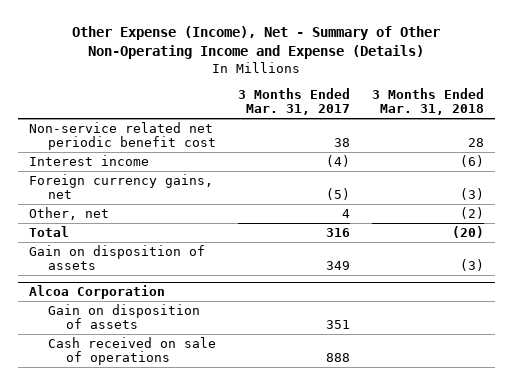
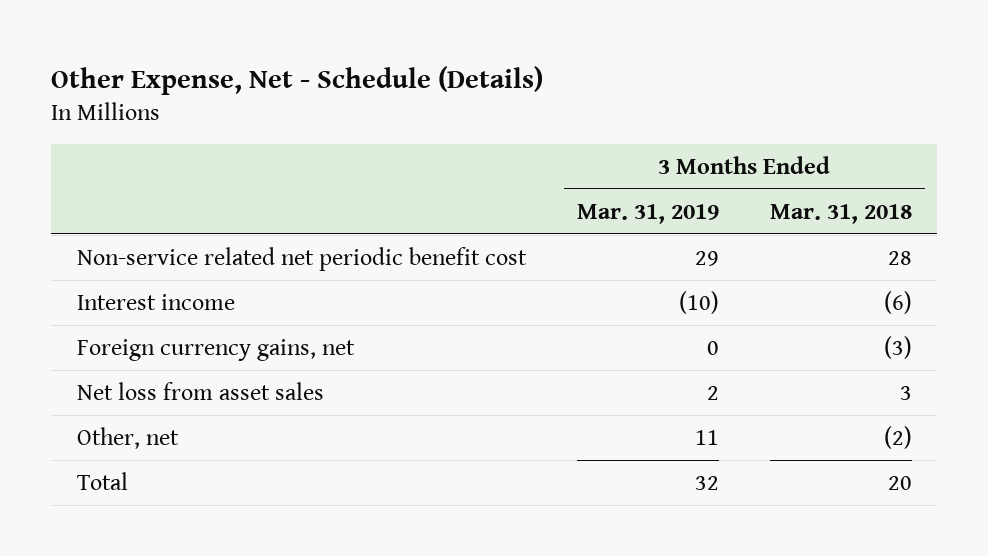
[72,26,441,60] Other Expense (Income), Net - Summary of Other Non-Operating Income and Expense (Details) -> [51,66,544,96] Other Expense, Net - Schedule (Details)
[237,88,350,116] 3 Months Ended Mar. 31, 2017 -> none
none -> [576,203,719,224] Mar. 31, 2019
none -> [76,381,324,400] Net loss from asset sales
[29,244,206,271] Gain on disposition of assets -> none
[29,284,166,299] Alcoa Corporation -> none
[47,303,200,330] Gain on disposition of assets -> none
[47,336,216,366] Cash received on sale of operations -> none
[451,225,484,238] (20) -> [887,475,912,490] 20

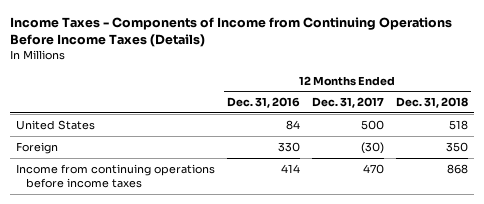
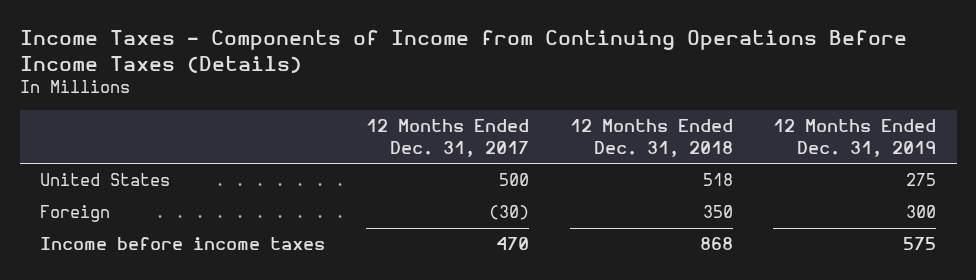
[226,97,300,109] Dec. 31, 2016 -> none
none -> [773,119,937,157] 12 Months Ended Dec. 31, 2019
[15,163,215,189] Income from continuing operations before income taxes -> [40,237,326,251] Income before income taxes

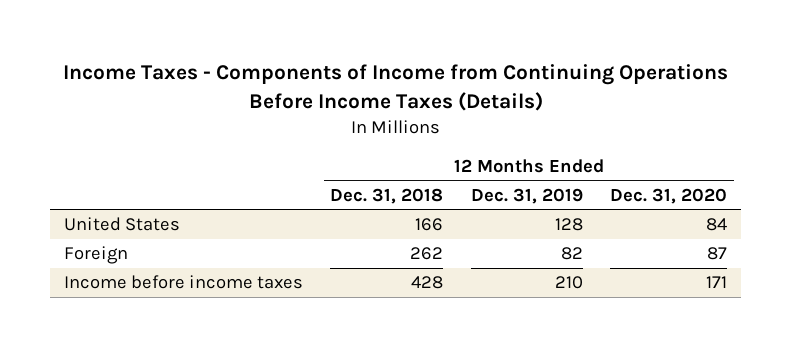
[365,119,529,157] 12 Months Ended Dec. 31, 2017 -> none
none -> [610,187,728,204] Dec. 31, 2020
[702,173,733,187] 518 -> [415,218,444,232] 166
[906,173,937,187] 275 -> [554,218,583,232] 128
[702,205,733,219] 350 -> [410,247,444,261] 262
[906,205,937,219] 300 -> [560,247,583,261] 82
[699,237,733,251] 868 -> [411,276,444,290] 428
[903,237,937,251] 575 -> [554,276,583,290] 210

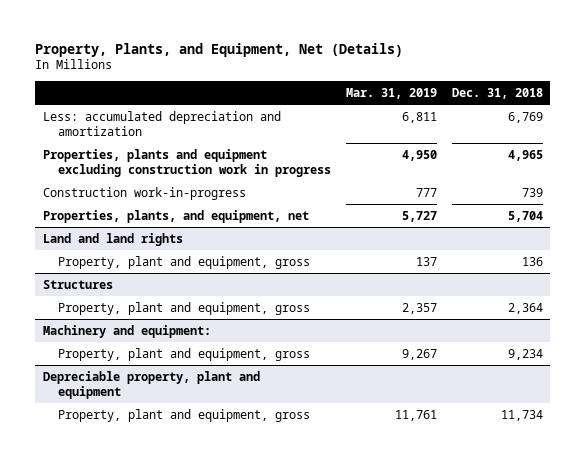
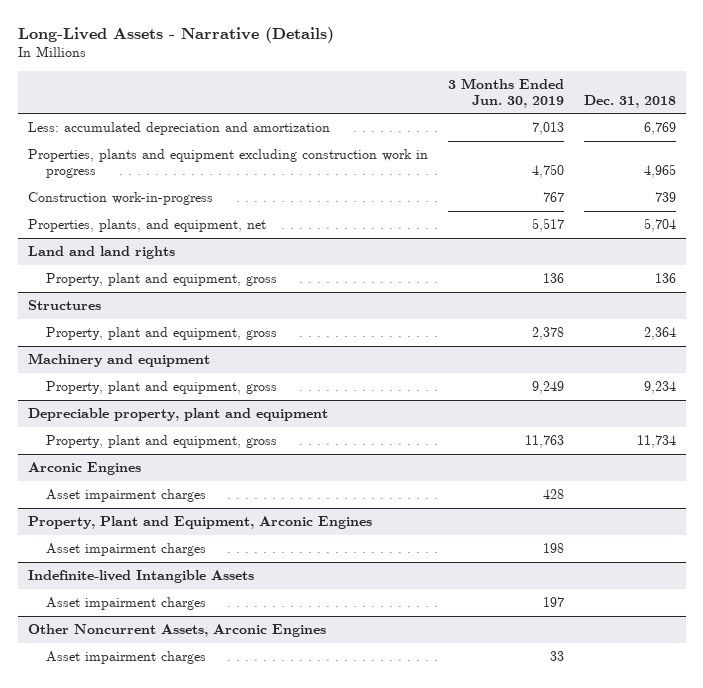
[35,42,404,57] Property, Plants, and Equipment, Net (Details) -> [17,26,334,43] Long-Lived Assets - Narrative (Details)
[345,88,437,100] Mar. 31, 2019 -> none
none -> [447,77,564,108] 3 Months Ended Jun. 30, 2019
[42,324,211,338] Machinery and equipment: -> [27,353,210,368] Machinery and equipment
none -> [27,462,141,476] Arconic Engines
none -> [45,489,206,503] Asset impairment charges
none -> [27,516,372,530] Property, Plant and Equipment, Arconic Engines
none -> [45,543,206,557] Asset impairment charges
none -> [27,570,254,584] Indefinite-lived Intangible Assets
none -> [45,597,206,611] Asset impairment charges
none -> [27,624,326,638] Other Noncurrent Assets, Arconic Engines
none -> [45,651,206,665] Asset impairment charges

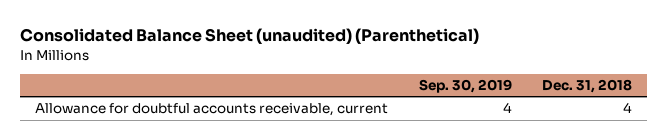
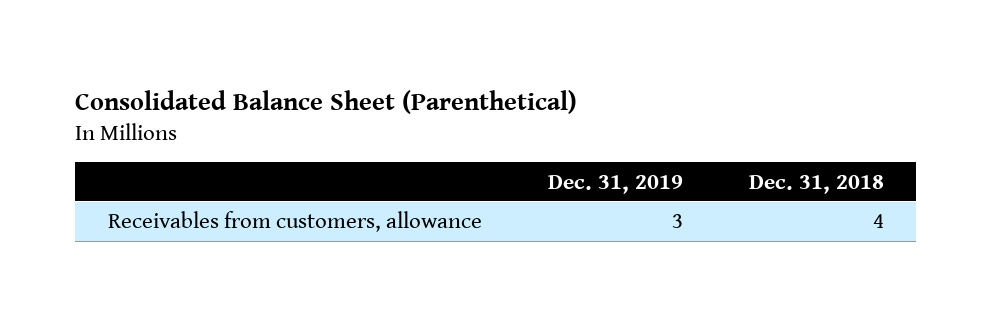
[20,28,480,45] Consolidated Balance Sheet (unaudited) (Parenthetical) -> [74,89,577,114] Consolidated Balance Sheet (Parenthetical)
[418,79,512,94] Sep. 30, 2019 -> none
none -> [547,174,683,194] Dec. 31, 2019
[35,103,389,117] Allowance for doubtful accounts receivable, current -> [107,211,482,233] Receivables from customers, allowance

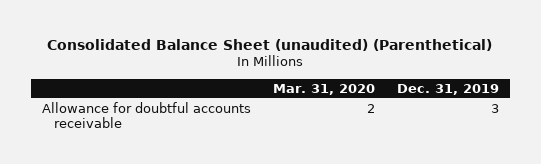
[74,89,577,114] Consolidated Balance Sheet (Parenthetical) -> [47,38,493,51] Consolidated Balance Sheet (unaudited) (Parenthetical)
[748,174,884,194] Dec. 31, 2018 -> none
none -> [272,83,375,95] Mar. 31, 2020
[107,211,482,233] Receivables from customers, allowance -> [41,101,251,129] Allowance for doubtful accounts receivable

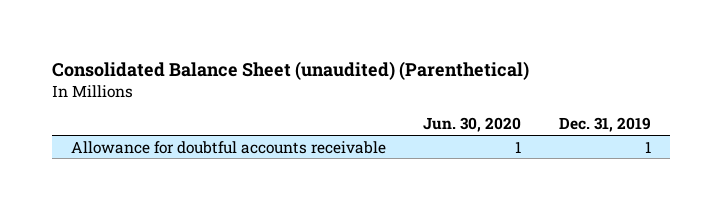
[272,83,375,95] Mar. 31, 2020 -> none
none -> [423,117,522,133] Jun. 30, 2020
[490,103,499,113] 3 -> [644,140,651,153] 1

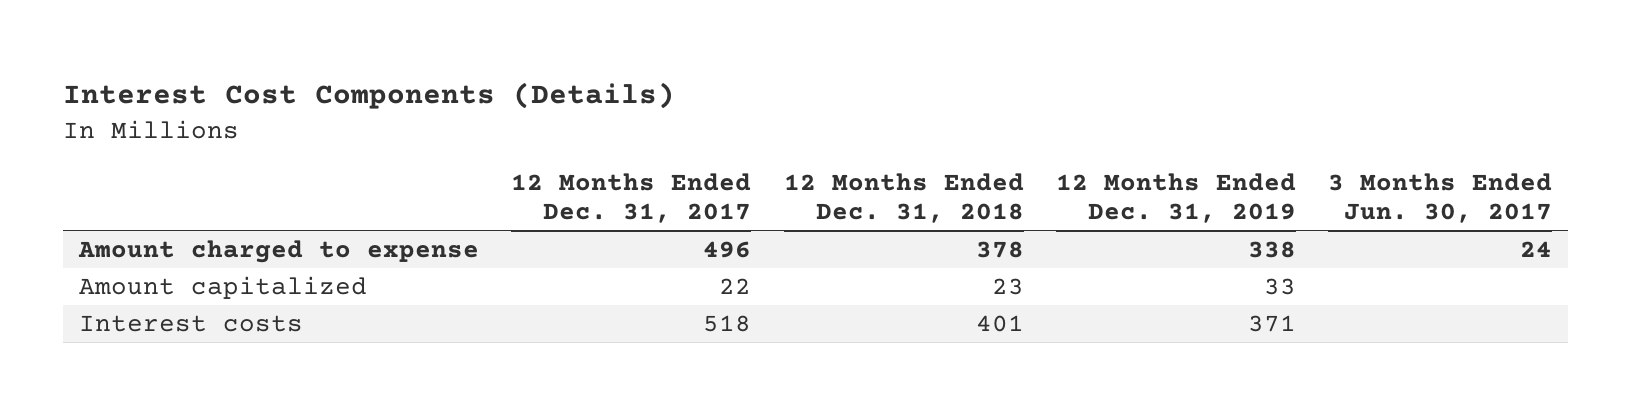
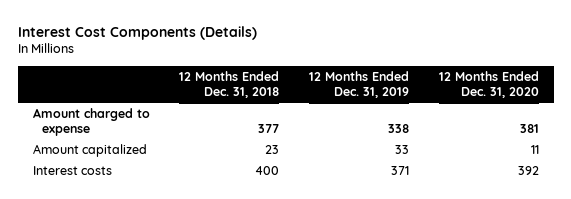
[511,172,752,224] 12 Months Ended Dec. 31, 2017 -> none
[1327,172,1552,224] 3 Months Ended Jun. 30, 2017 -> none
none -> [438,70,539,98] 12 Months Ended Dec. 31, 2020
[975,240,1024,258] 378 -> [258,124,280,134] 377
[975,314,1024,332] 401 -> [255,166,280,176] 400

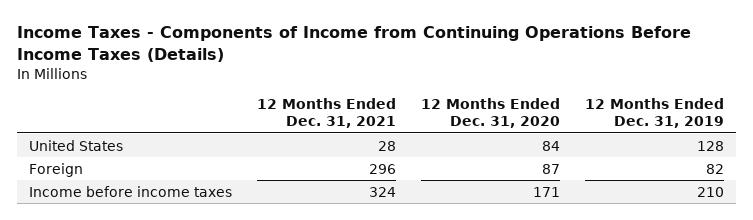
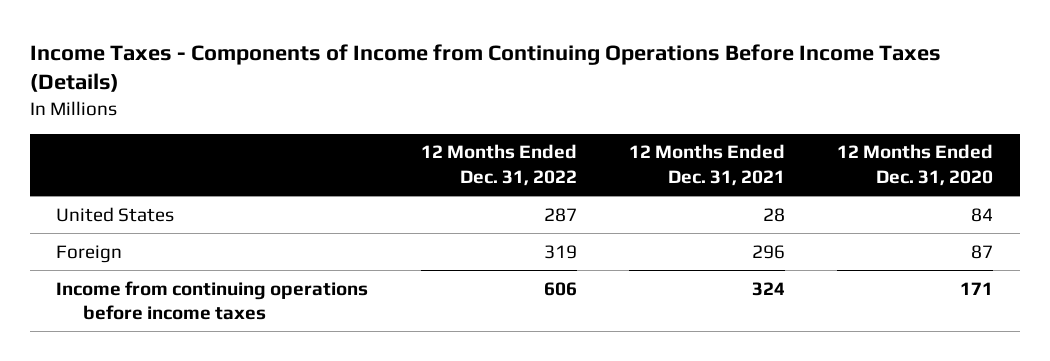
[584,98,724,129] 12 Months Ended Dec. 31, 2019 -> none
none -> [420,144,577,186] 12 Months Ended Dec. 31, 2022
[29,185,233,197] Income before income taxes -> [56,280,369,321] Income from continuing operations before income taxes

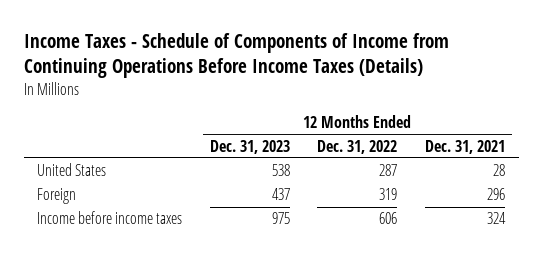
[30,43,942,93] Income Taxes - Components of Income from Continuing Operations Before Income Taxes (Details) -> [23,33,449,79] Income Taxes - Schedule of Components of Income from Continuing Operations Before Income Taxes (Details)
[837,144,994,186] 12 Months Ended Dec. 31, 2020 -> none
none -> [209,139,290,154] Dec. 31, 2023
[56,280,369,321] Income from continuing operations before income taxes -> [37,211,183,225] Income before income taxes

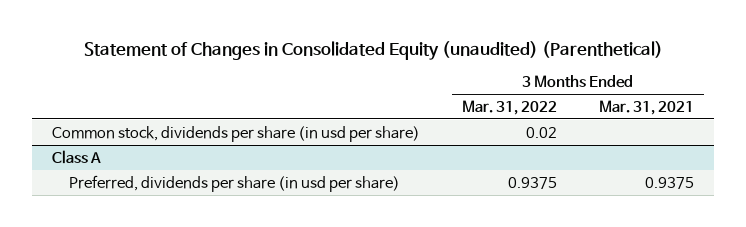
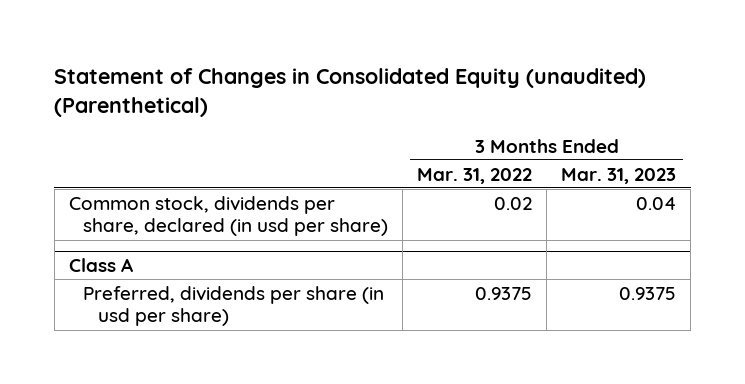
[598,99,694,115] Mar. 31, 2021 -> none
none -> [561,167,677,184] Mar. 31, 2023
[52,125,421,142] Common stock, dividends per share (in usd per share) -> [68,195,389,237] Common stock, dividends per share, declared (in usd per share)

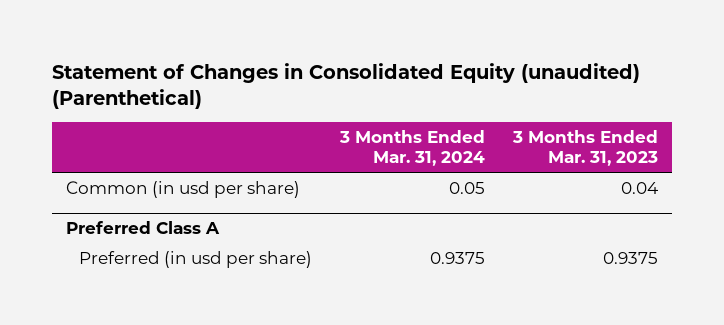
[417,167,533,184] Mar. 31, 2022 -> none
none -> [338,130,485,167] 3 Months Ended Mar. 31, 2024
[68,195,389,237] Common stock, dividends per share, declared (in usd per share) -> [66,180,301,198] Common (in usd per share)
[68,258,133,273] Class A -> [66,220,221,234] Preferred Class A
[83,285,385,327] Preferred, dividends per share (in usd per share) -> [78,250,312,268] Preferred (in usd per share)

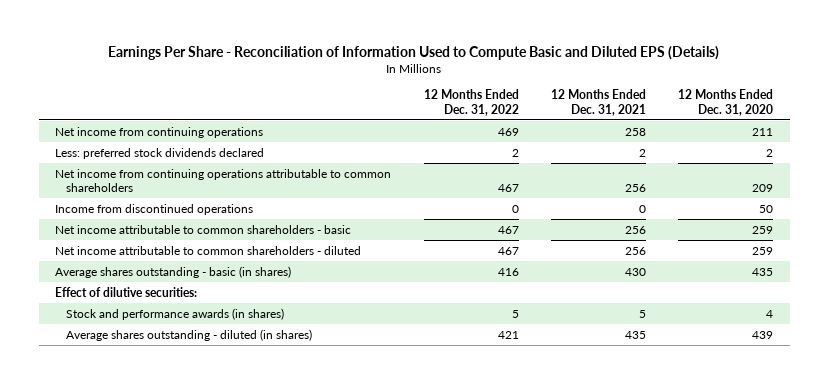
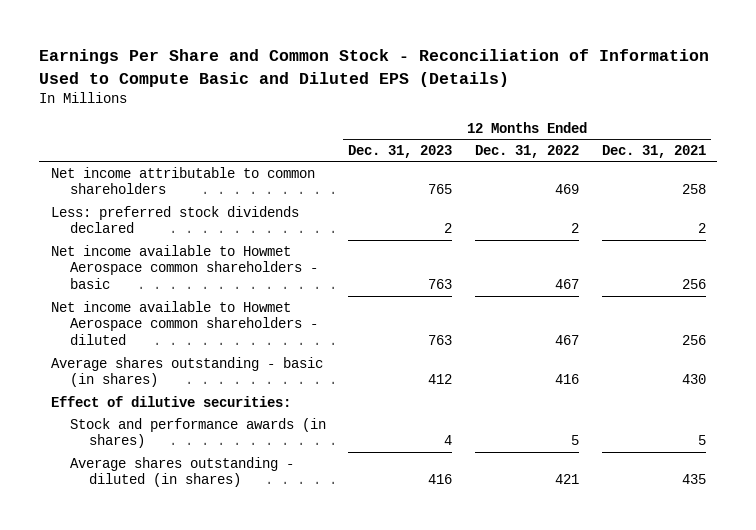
[108,46,720,61] Earnings Per Share - Reconciliation of Information Used to Compute Basic and Diluted EPS (Details) -> [39,49,710,87] Earnings Per Share and Common Stock - Reconciliation of Information Used to Compute Basic and Diluted EPS (Details)
[678,89,774,116] 12 Months Ended Dec. 31, 2020 -> none
none -> [348,144,453,158] Dec. 31, 2023
[55,126,264,138] Net income from continuing operations -> [50,166,315,195] Net income attributable to common shareholders
[55,168,392,193] Net income from continuing operations attributable to common shareholders -> none
[55,203,254,215] Income from discontinued operations -> none
[55,224,352,234] Net income attributable to common shareholders - basic -> [50,244,318,290] Net income available to Howmet Aerospace common shareholders - basic
[55,245,362,255] Net income attributable to common shareholders - diluted -> [50,300,318,346] Net income available to Howmet Aerospace common shareholders - diluted

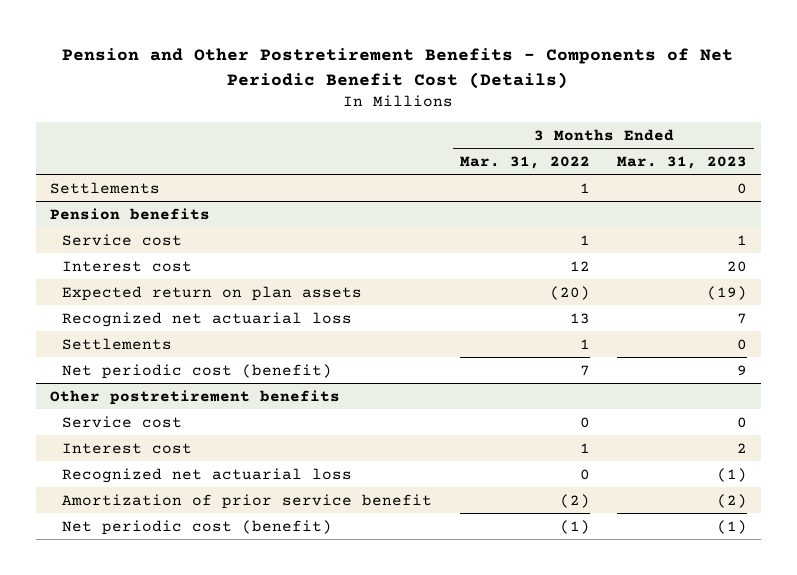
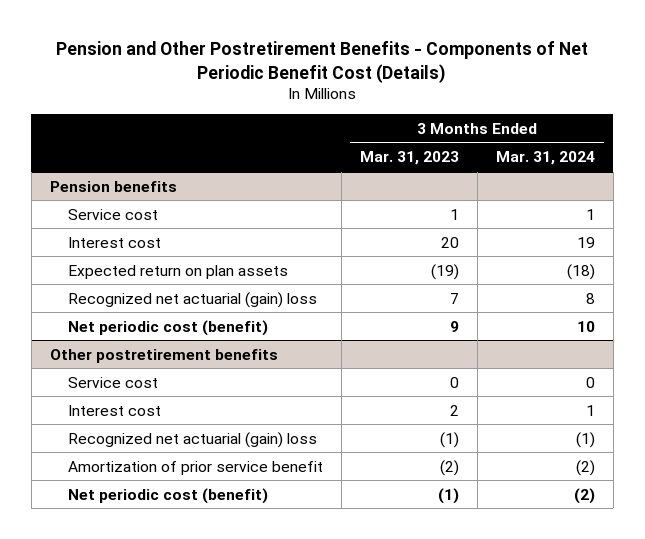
[459,155,590,169] Mar. 31, 2022 -> none
none -> [495,151,595,166] Mar. 31, 2024
[49,181,160,194] Settlements -> none
[62,337,173,350] Settlements -> none
[62,311,353,327] Recognized net actuarial loss -> [67,291,317,308] Recognized net actuarial (gain) loss
[62,467,353,483] Recognized net actuarial loss -> [67,431,317,448] Recognized net actuarial (gain) loss

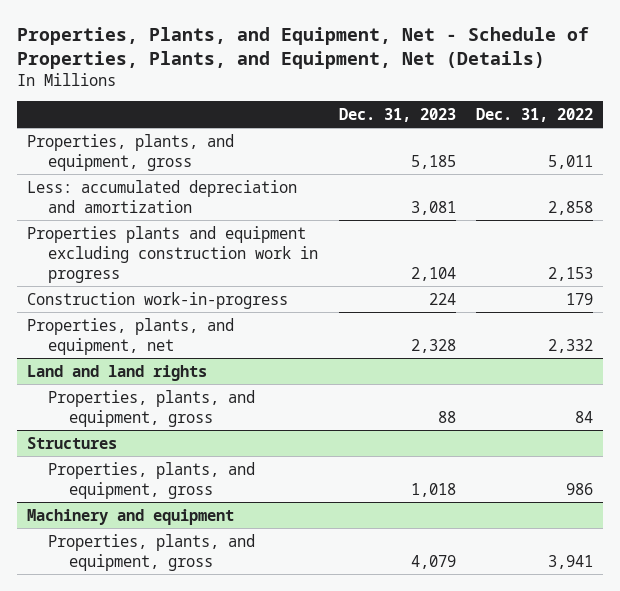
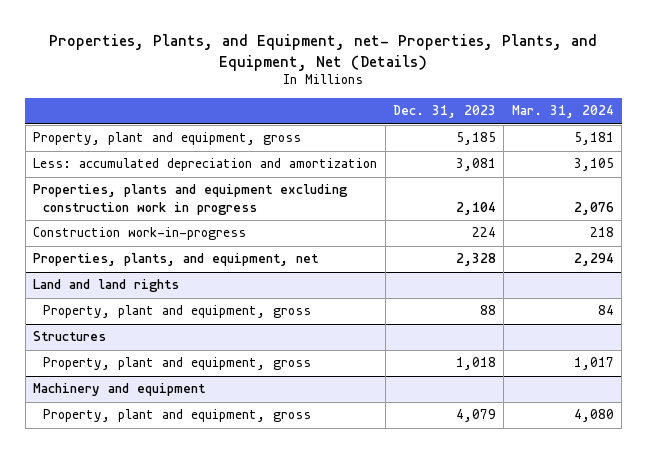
[16,26,589,69] Properties, Plants, and Equipment, Net - Schedule of Properties, Plants, and Equipment, Net (Details) -> [49,33,598,71] Properties, Plants, and Equipment, net- Properties, Plants, and Equipment, Net (Details)
[475,107,593,122] Dec. 31, 2022 -> none
none -> [511,105,614,119] Mar. 31, 2024
[26,133,234,171] Properties, plants, and equipment, gross -> [33,132,302,146] Property, plant and equipment, gross
[26,225,319,283] Properties plants and equipment excluding construction work in progress -> [33,184,349,215] Properties, plants and equipment excluding construction work in progress
[48,389,256,427] Properties, plants, and equipment, gross -> [43,305,312,319] Property, plant and equipment, gross
[48,461,256,499] Properties, plants, and equipment, gross -> [43,357,312,371] Property, plant and equipment, gross
[48,533,256,571] Properties, plants, and equipment, gross -> [43,409,312,423] Property, plant and equipment, gross

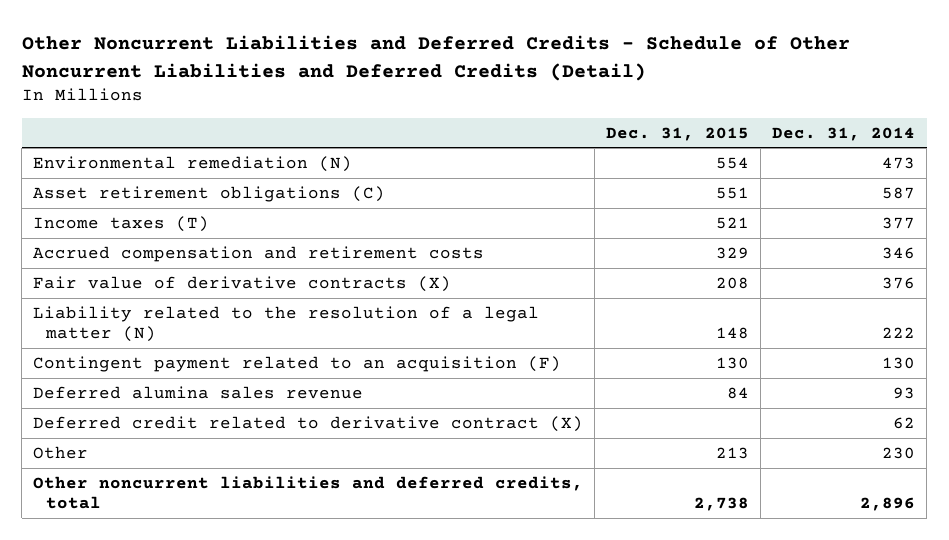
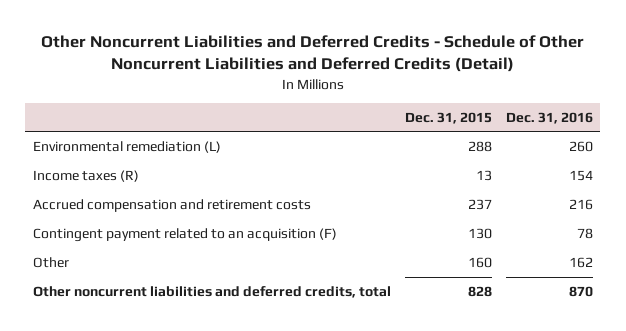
[772,126,916,141] Dec. 31, 2014 -> none
none -> [506,111,594,124] Dec. 31, 2016
[33,185,386,202] Asset retirement obligations (C) -> none
[33,275,452,292] Fair value of derivative contracts (X) -> none
[33,305,540,343] Liability related to the resolution of a legal matter (N) -> none
[33,155,353,172] Environmental remediation (N) -> [32,140,221,153] Environmental remediation (L)
[716,156,750,169] 554 -> [467,140,492,152] 288
[33,215,210,232] Income taxes (T) -> [32,169,139,182] Income taxes (R)
[716,216,750,229] 521 -> [475,169,492,181] 13
[716,246,750,259] 329 -> [467,198,492,210] 237
[33,385,364,399] Deferred alumina sales revenue -> none
[33,415,584,432] Deferred credit related to derivative contract (X) -> none
[716,446,750,459] 213 -> [467,256,492,268] 160
[694,497,750,512] 2,738 -> [467,285,492,297] 828

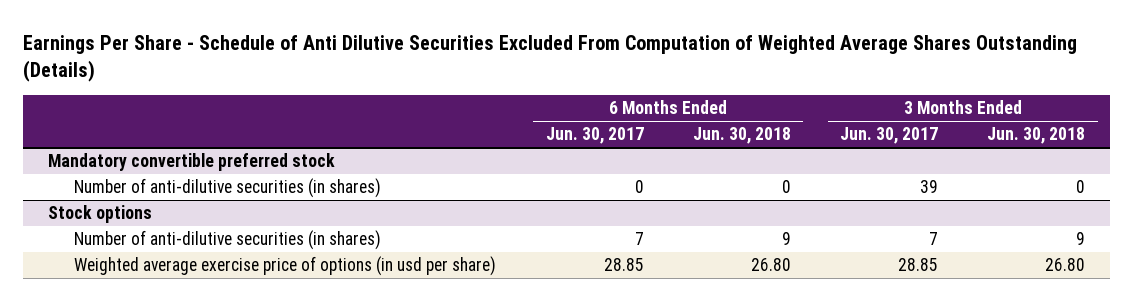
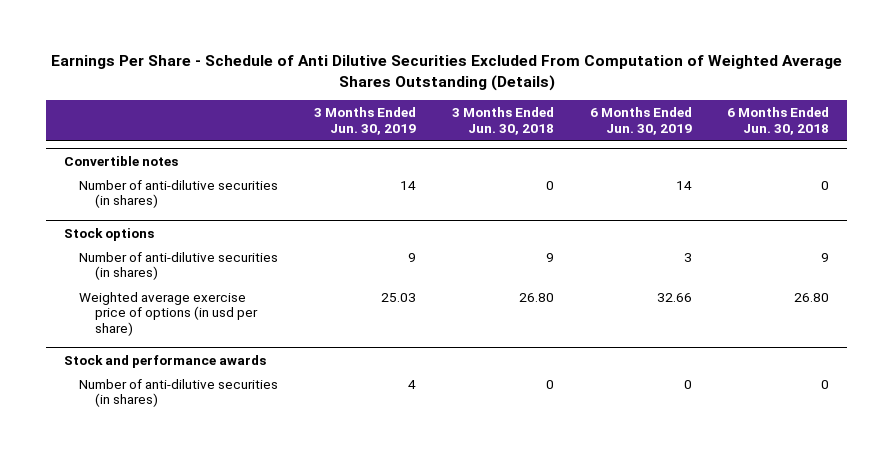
[545,127,644,145] Jun. 30, 2017 -> none
[840,127,939,145] Jun. 30, 2017 -> none
none -> [314,107,417,135] 3 Months Ended Jun. 30, 2019
none -> [589,107,692,135] 6 Months Ended Jun. 30, 2019
[47,153,335,172] Mandatory convertible preferred stock -> none
none -> [63,155,178,166] Convertible notes
none -> [63,354,266,368] Stock and performance awards
none -> [79,378,279,408] Number of anti-dilutive securities (in shares)

